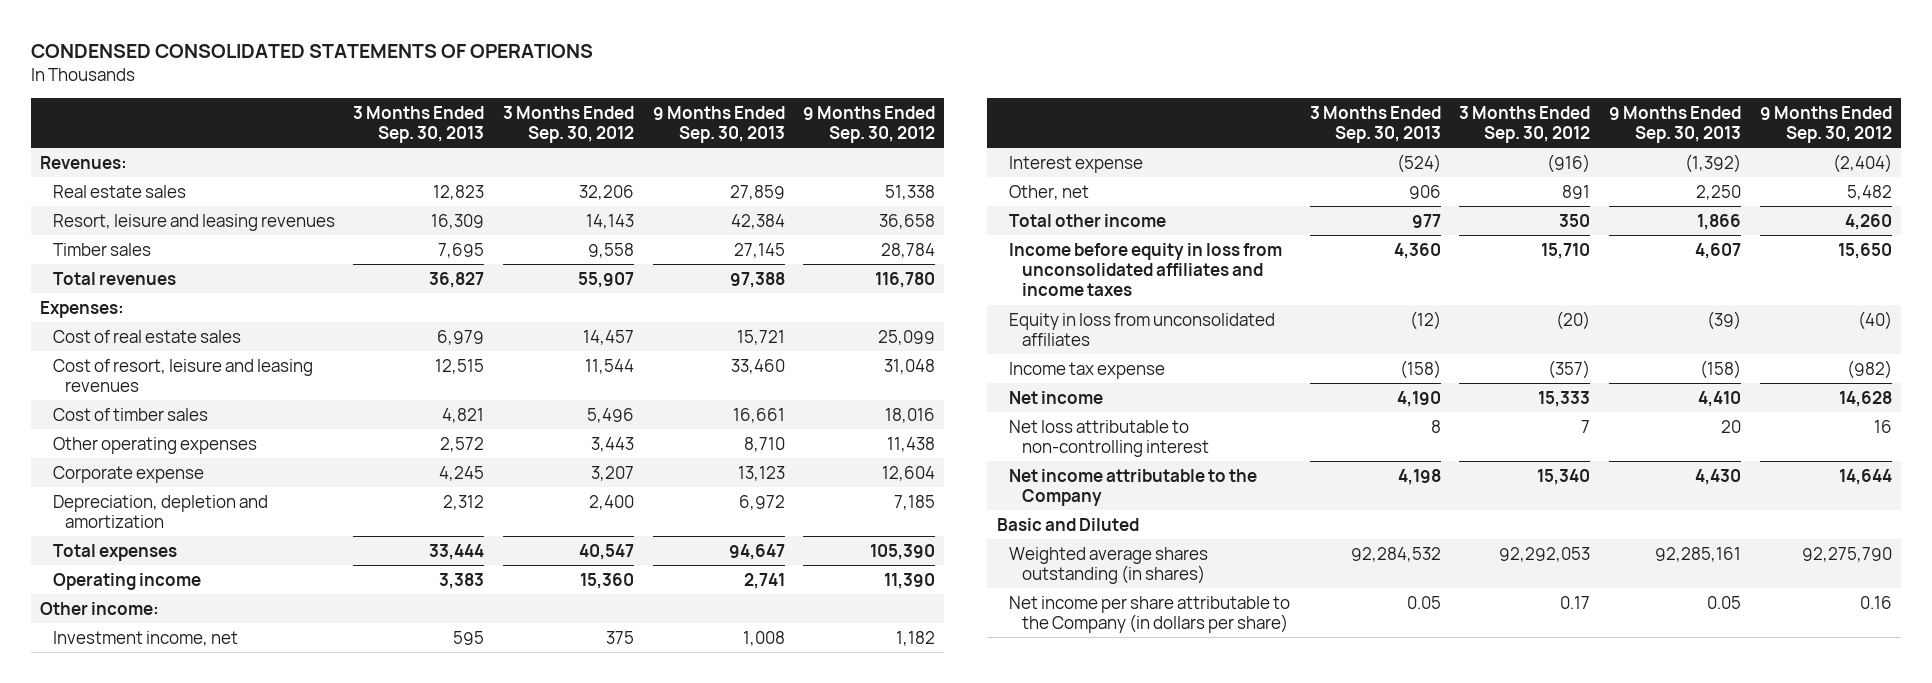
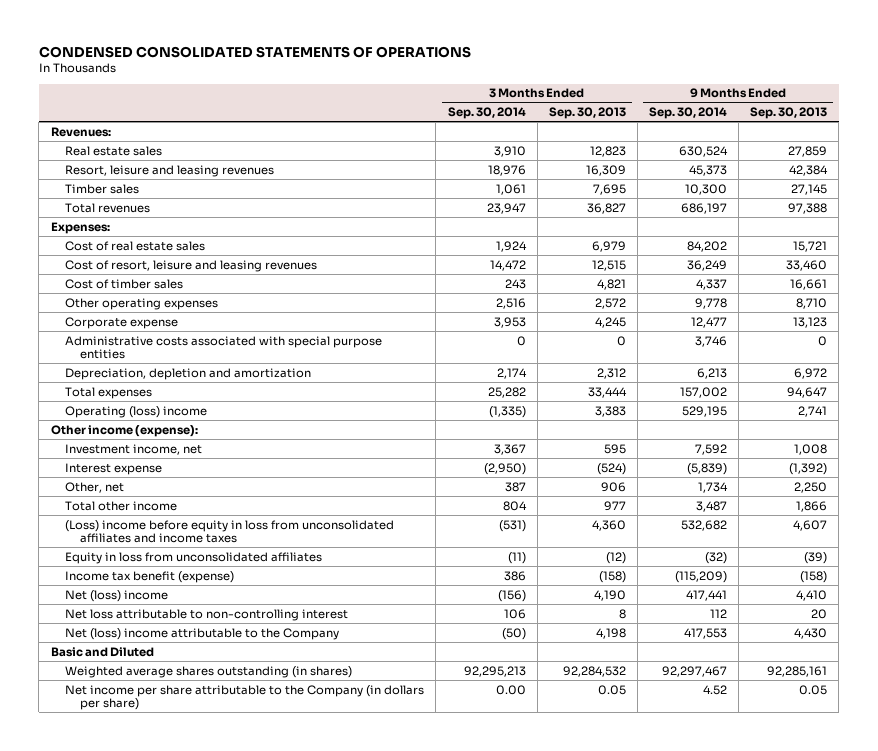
[502,105,634,144] 3 Months Ended Sep. 30, 2012 -> none
[803,105,936,144] 9 Months Ended Sep. 30, 2012 -> none
none -> [447,107,526,120] Sep. 30, 2014
none -> [649,107,728,120] Sep. 30, 2014
none -> [65,335,383,360] Administrative costs associated with special purpose entities
[52,572,201,590] Operating income -> [65,405,208,418] Operating (loss) income
[40,601,160,615] Other income: -> [50,424,198,437] Other income (expense):
[1009,242,1283,297] Income before equity in loss from unconsolidated affiliates and income taxes -> [65,519,395,544] (Loss) income before equity in loss from unconsolidated affiliates and income taxes
[1009,361,1166,379] Income tax expense -> [65,570,235,583] Income tax benefit (expense)
[1009,390,1104,404] Net income -> [65,589,169,602] Net (loss) income
[1009,468,1258,507] Net income attributable to the Company -> [65,627,340,640] Net (loss) income attributable to the Company

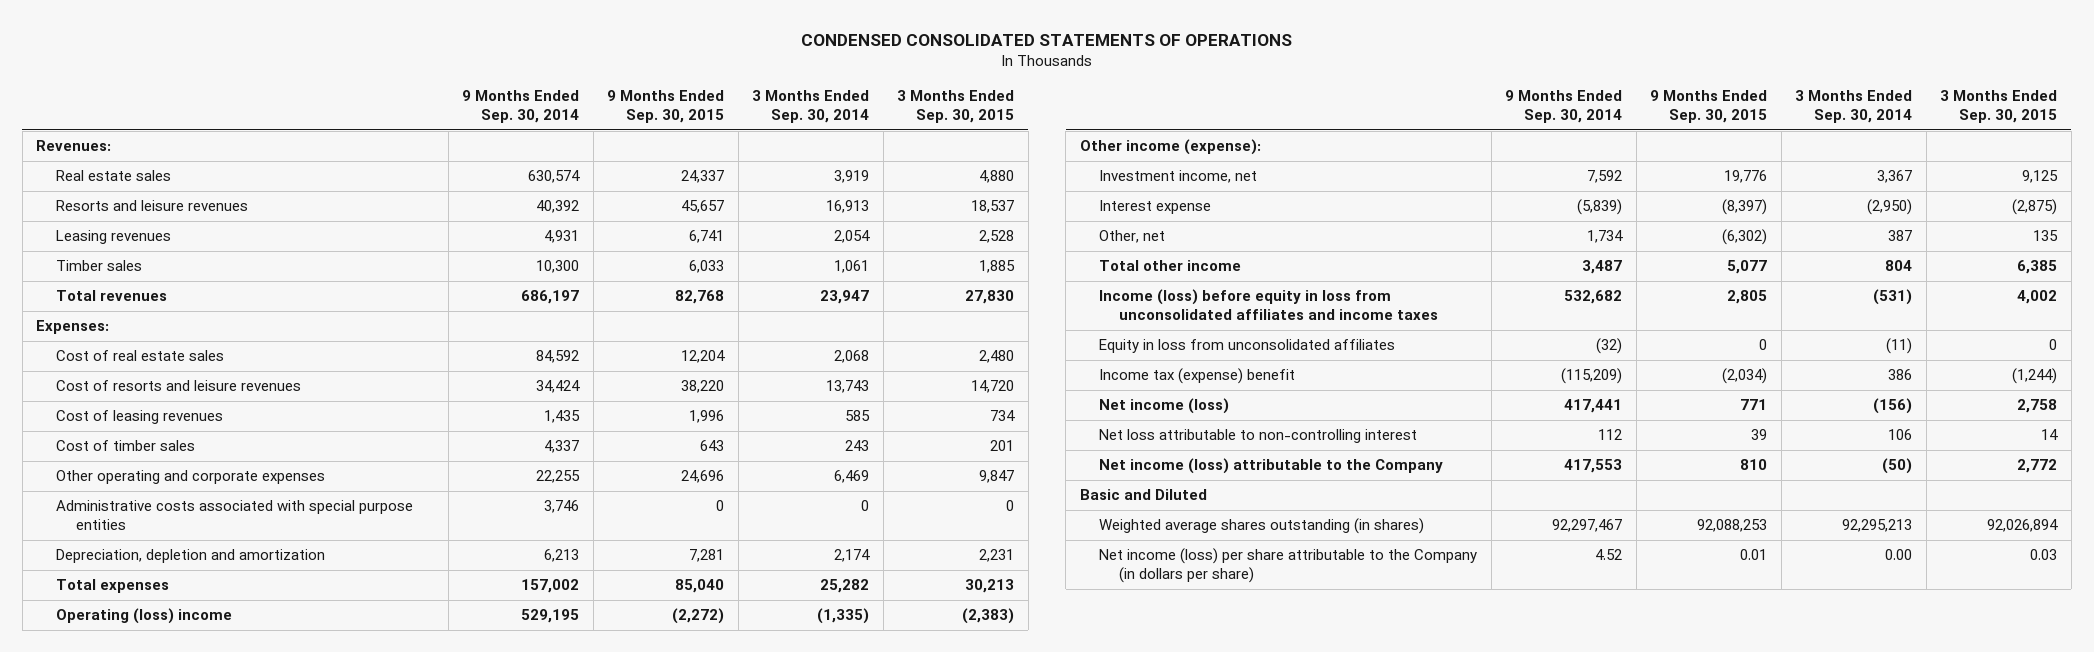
[548,107,626,120] Sep. 30, 2013 -> none
[750,107,828,120] Sep. 30, 2013 -> none
none -> [607,90,725,124] 9 Months Ended Sep. 30, 2015
none -> [897,90,1015,124] 3 Months Ended Sep. 30, 2015
[493,145,526,157] 3,910 -> [834,170,870,184] 3,919
[679,145,729,157] 630,524 -> [528,170,581,184] 630,574
[65,164,275,177] Resort, leisure and leasing revenues -> [56,200,249,212] Resorts and leisure revenues
[487,164,526,176] 18,976 -> [826,200,870,214] 16,913
[689,164,728,176] 45,373 -> [536,200,580,214] 40,392
none -> [56,230,172,245] Leasing revenues
[495,240,527,252] 1,924 -> [834,350,870,364] 2,068
[687,240,728,252] 84,202 -> [536,350,580,364] 84,592
[65,259,318,272] Cost of resort, leisure and leasing revenues -> [56,380,302,392] Cost of resorts and leisure revenues
[489,259,526,271] 14,472 -> [826,380,870,394] 13,743
[687,259,728,271] 36,249 -> [536,380,581,394] 34,424
none -> [56,410,224,425] Cost of leasing revenues
[65,316,179,329] Corporate expense -> none
[65,297,219,310] Other operating expenses -> [56,470,326,485] Other operating and corporate expenses
[495,297,526,309] 2,516 -> [834,470,870,484] 6,469
[695,297,728,309] 9,778 -> [536,470,581,484] 22,255
[65,519,395,544] (Loss) income before equity in loss from unconsolidated affiliates and income taxes -> [1099,289,1438,321] Income (loss) before equity in loss from unconsolidated affiliates and income taxes
[65,570,235,583] Income tax benefit (expense) -> [1099,368,1296,385] Income tax (expense) benefit
[65,589,169,602] Net (loss) income -> [1099,398,1230,415] Net income (loss)
[65,627,340,640] Net (loss) income attributable to the Company -> [1099,458,1444,475] Net income (loss) attributable to the Company
[65,684,425,711] Net income per share attributable to the Company (in dollars per share) -> [1099,548,1478,584] Net income (loss) per share attributable to the Company (in dollars per share)

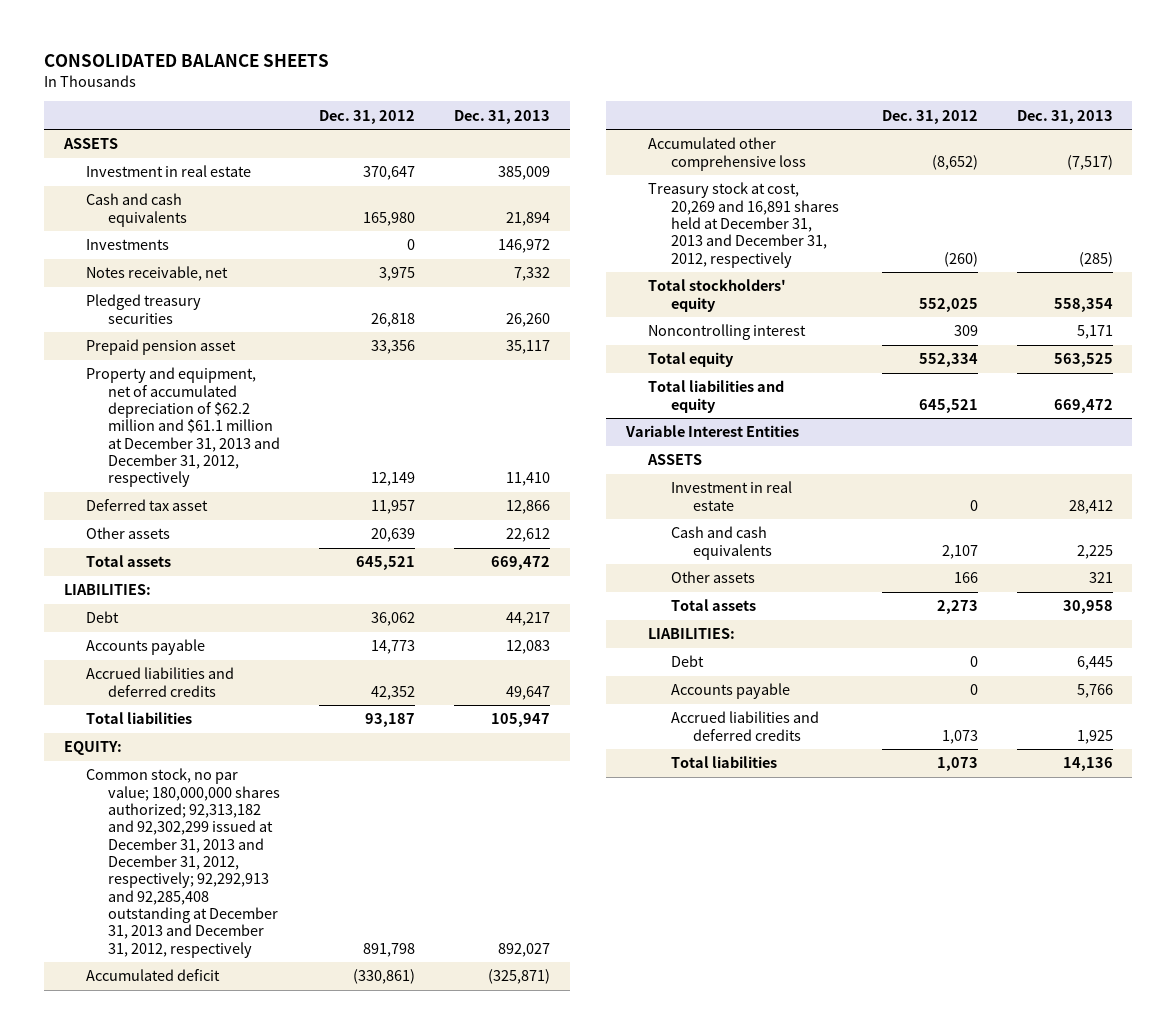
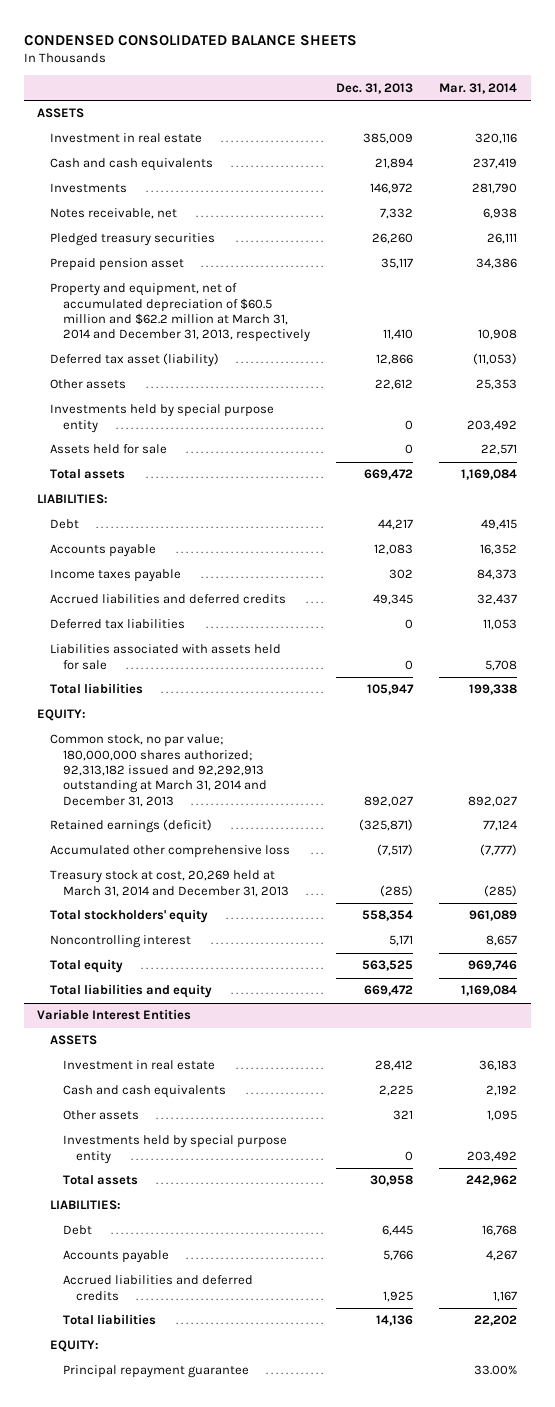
[44,53,330,67] CONSOLIDATED BALANCE SHEETS -> [24,34,358,46] CONDENSED CONSOLIDATED BALANCE SHEETS
[319,109,416,124] Dec. 31, 2012 -> none
none -> [439,82,518,94] Mar. 31, 2014
[86,367,281,488] Property and equipment, net of accumulated depreciation of $62.2 million and $61.1 million at December 31, 2013 and December 31, 2012, respectively -> [50,283,310,343] Property and equipment, net of accumulated depreciation of $60.5 million and $62.2 million at March 31, 2014 and December 31, 2013, respectively
[86,499,209,512] Deferred tax asset -> [50,353,220,368] Deferred tax asset (liability)
none -> [50,404,275,433] Investments held by special purpose entity
none -> [50,444,168,455] Assets held for sale
none -> [50,569,182,583] Income taxes payable
[506,685,551,700] 49,647 -> [373,594,414,606] 49,345
none -> [50,619,186,630] Deferred tax liabilities
none -> [50,644,282,670] Liabilities associated with assets held for sale
[86,768,281,958] Common stock, no par value; 180,000,000 shares authorized; 92,313,182 and 92,302,299 issued at December 31, 2013 and December 31, 2012, respectively; 92,292,913 and 92,285,408 outstanding at December 31, 2013 and December 31, 2012, respectively -> [50,734,267,807] Common stock, no par value; 180,000,000 shares authorized; 92,313,182 issued and 92,292,913 outstanding at March 31, 2014 and December 31, 2013
[86,969,221,982] Accumulated deficit -> [50,819,213,834] Retained earnings (deficit)
[648,182,839,268] Treasury stock at cost, 20,269 and 16,891 shares held at December 31, 2013 and December 31, 2012, respectively -> [50,870,289,897] Treasury stock at cost, 20,269 held at March 31, 2014 and December 31, 2013
none -> [62,1135,287,1164] Investments held by special purpose entity
none -> [50,1340,100,1353] EQUITY:
none -> [62,1365,249,1379] Principal repayment guarantee

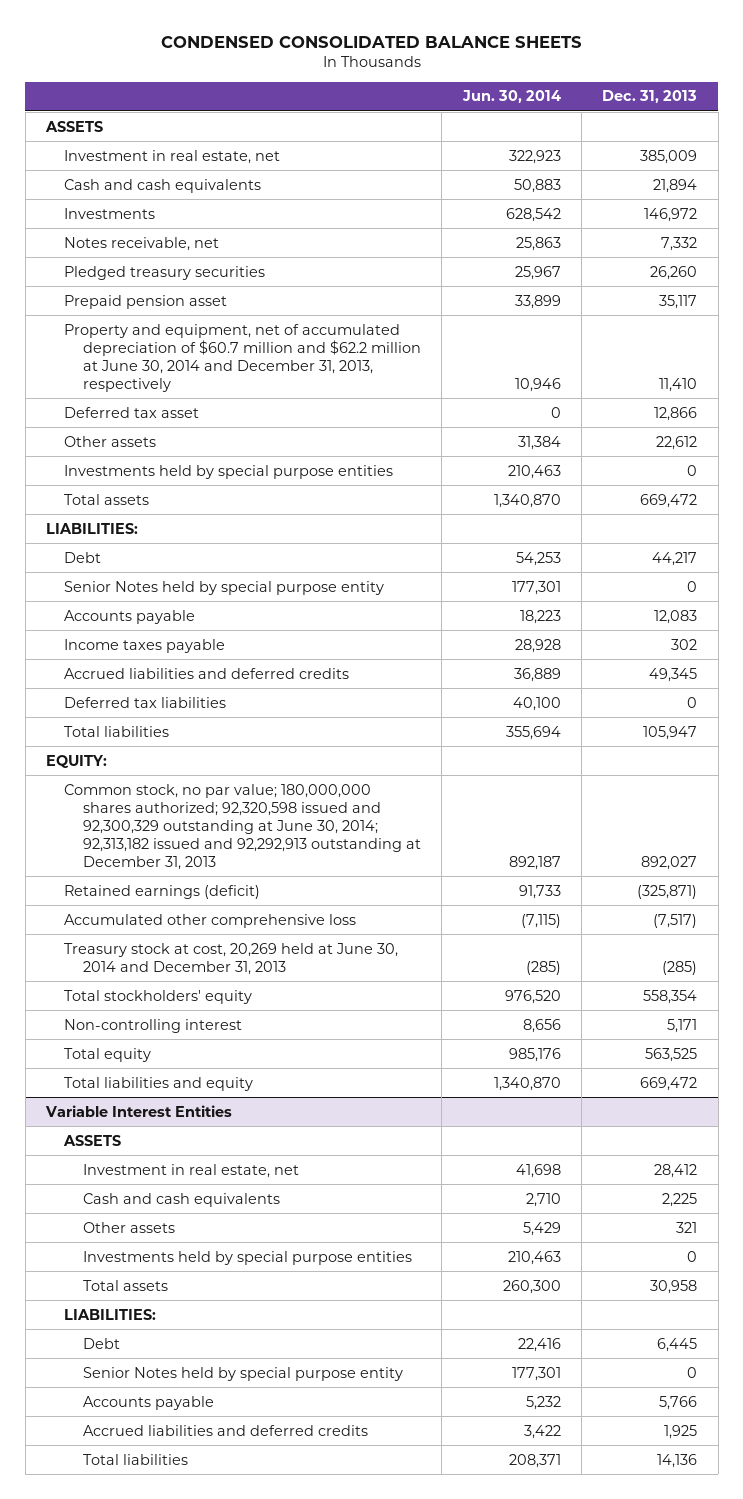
[439,82,518,94] Mar. 31, 2014 -> none
none -> [461,90,561,104] Jun. 30, 2014
[50,133,203,144] Investment in real estate -> [64,149,281,164] Investment in real estate, net
[50,283,310,343] Property and equipment, net of accumulated depreciation of $60.5 million and $62.2 million at March 31, 2014 and December 31, 2013, respectively -> [64,323,421,392] Property and equipment, net of accumulated depreciation of $60.7 million and $62.2 million at June 30, 2014 and December 31, 2013, respectively
[50,353,220,368] Deferred tax asset (liability) -> [64,406,200,418] Deferred tax asset
[50,444,168,455] Assets held for sale -> none
[50,404,275,433] Investments held by special purpose entity -> [64,464,394,479] Investments held by special purpose entities
none -> [64,580,385,595] Senior Notes held by special purpose entity
[50,644,282,670] Liabilities associated with assets held for sale -> none
[50,734,267,807] Common stock, no par value; 180,000,000 shares authorized; 92,313,182 issued and 92,292,913 outstanding at March 31, 2014 and December 31, 2013 -> [64,783,421,870] Common stock, no par value; 180,000,000 shares authorized; 92,320,598 issued and 92,300,329 outstanding at June 30, 2014; 92,313,182 issued and 92,292,913 outstanding at December 31, 2013
[50,870,289,897] Treasury stock at cost, 20,269 held at March 31, 2014 and December 31, 2013 -> [64,942,399,975] Treasury stock at cost, 20,269 held at June 30, 2014 and December 31, 2013
[50,935,192,949] Noncontrolling interest -> [64,1018,243,1033] Non-controlling interest
[62,1060,215,1071] Investment in real estate -> [82,1163,299,1178] Investment in real estate, net
[62,1135,287,1164] Investments held by special purpose entity -> [82,1250,412,1265] Investments held by special purpose entities
none -> [82,1366,403,1381] Senior Notes held by special purpose entity
[50,1340,100,1353] EQUITY: -> none
[62,1365,249,1379] Principal repayment guarantee -> none

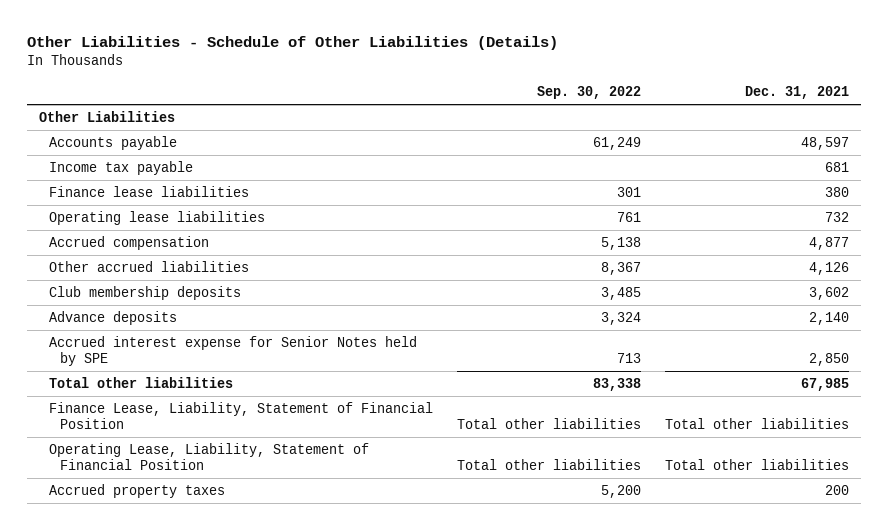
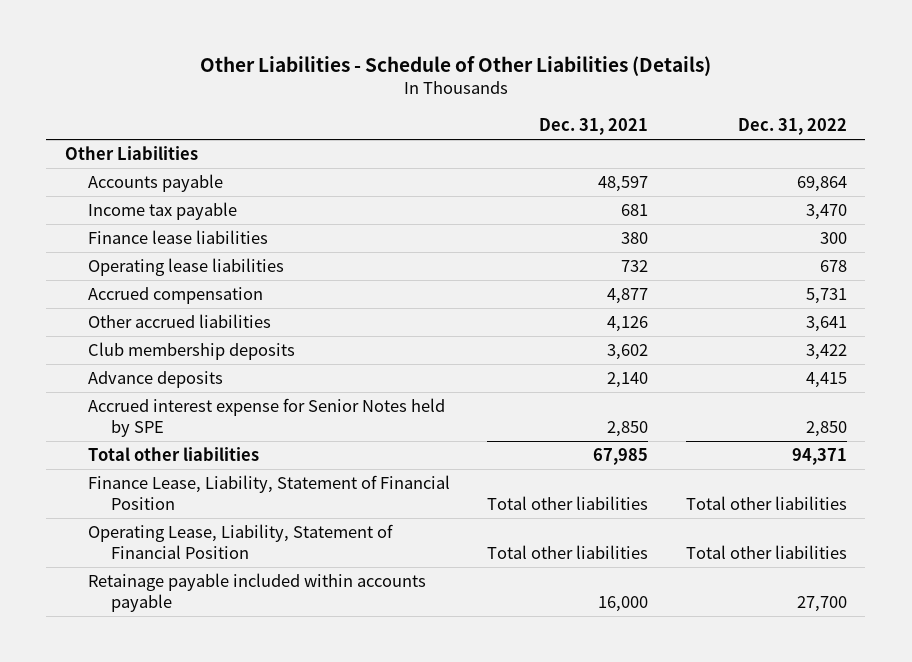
[537,85,642,99] Sep. 30, 2022 -> none
none -> [737,117,847,135] Dec. 31, 2022
[49,484,226,499] Accrued property taxes -> none
none -> [87,573,426,612] Retainage payable included within accounts payable

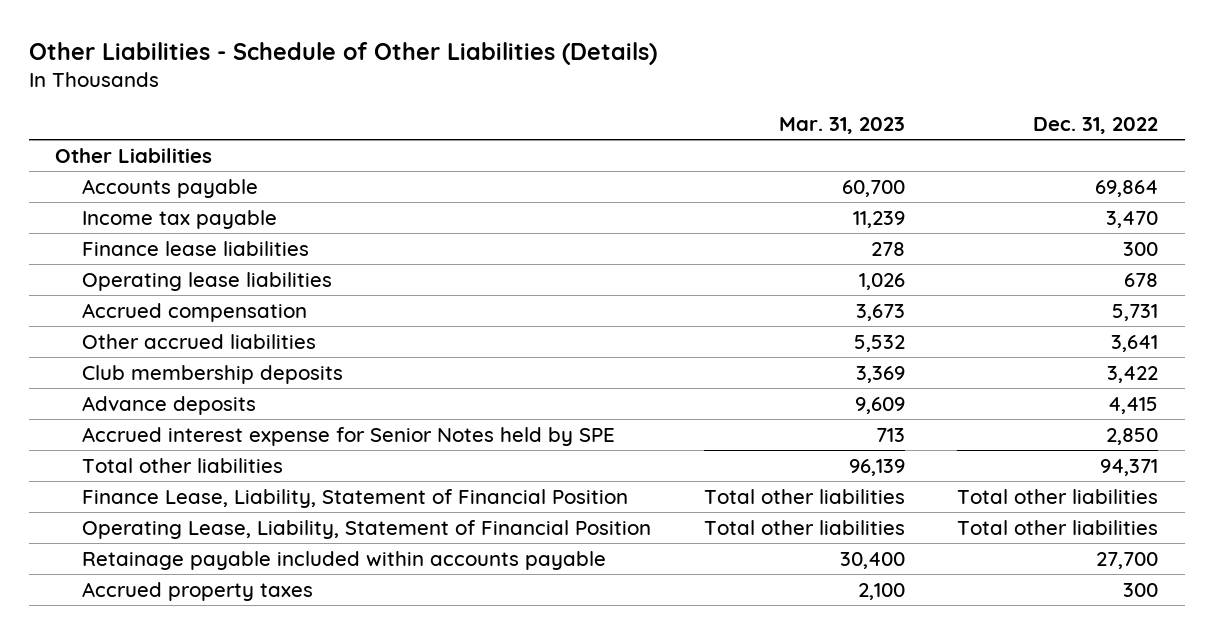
[539,117,649,135] Dec. 31, 2021 -> none
none -> [778,116,905,134] Mar. 31, 2023
none -> [82,581,314,601] Accrued property taxes

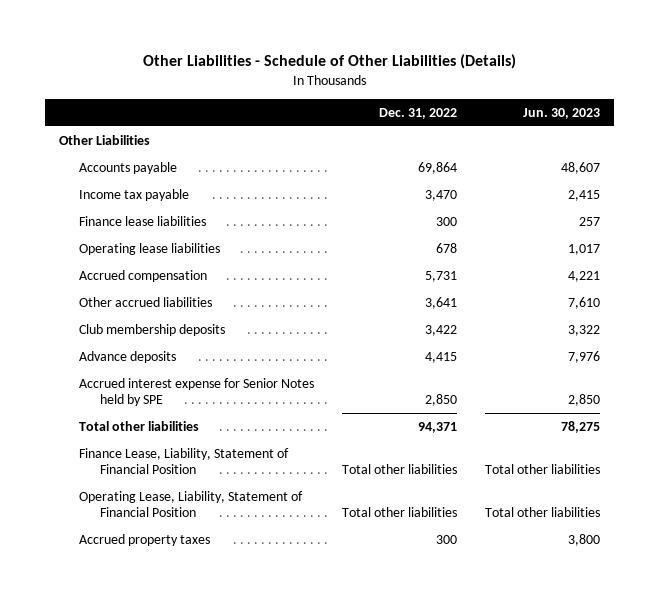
[778,116,905,134] Mar. 31, 2023 -> none
none -> [523,107,601,119] Jun. 30, 2023
[82,550,607,570] Retainage payable included within accounts payable -> none

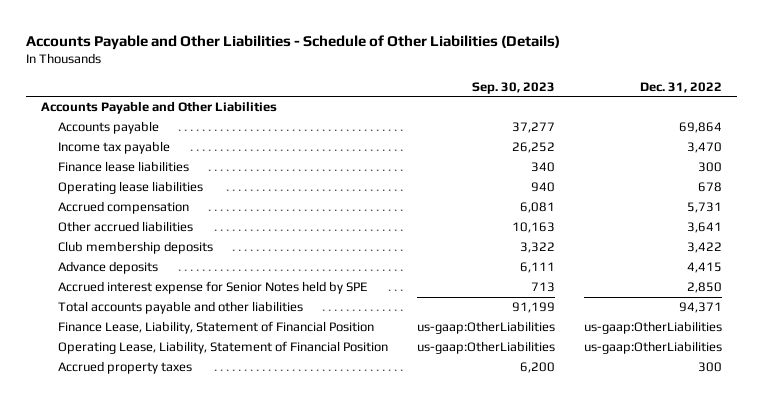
[142,54,516,70] Other Liabilities - Schedule of Other Liabilities (Details) -> [26,35,561,51] Accounts Payable and Other Liabilities - Schedule of Other Liabilities (Details)
[523,107,601,119] Jun. 30, 2023 -> none
none -> [472,81,556,94] Sep. 30, 2023
[58,134,150,145] Other Liabilities -> none
none -> [40,101,277,115] Accounts Payable and Other Liabilities
[79,420,200,431] Total other liabilities -> [58,301,304,315] Total accounts payable and other liabilities
[342,464,458,475] Total other liabilities -> [584,321,723,335] us-gaap:OtherLiabilities
[342,507,458,518] Total other liabilities -> [584,341,723,355] us-gaap:OtherLiabilities

